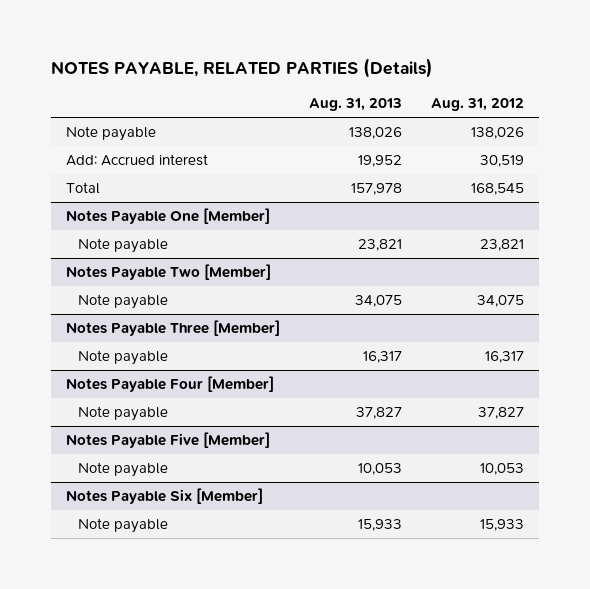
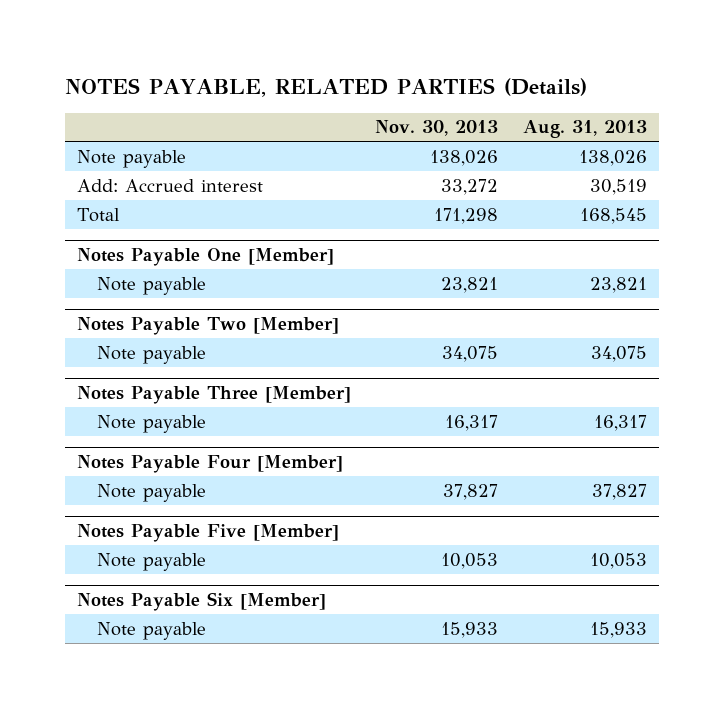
[431,98,525,112] Aug. 31, 2012 -> none
none -> [375,120,499,137] Nov. 30, 2013
[357,154,402,167] 19,952 -> [589,178,647,195] 30,519
[350,182,402,195] 157,978 -> [579,207,647,224] 168,545

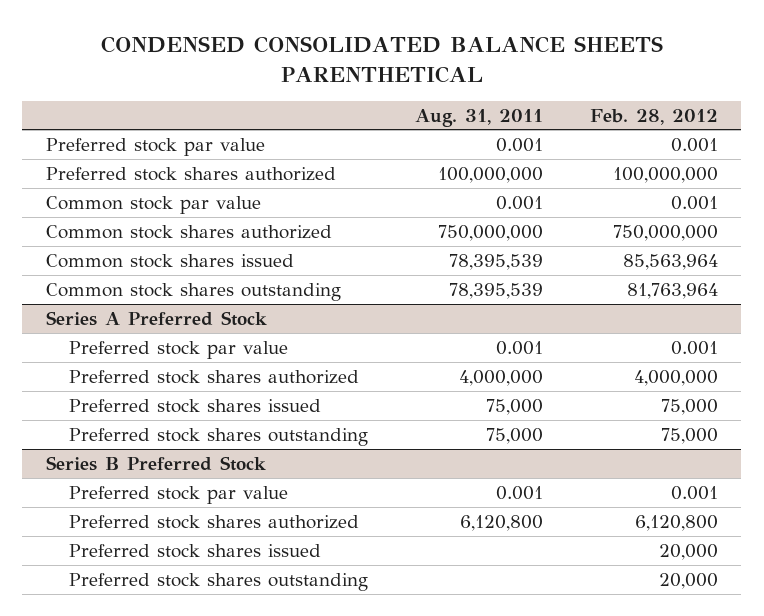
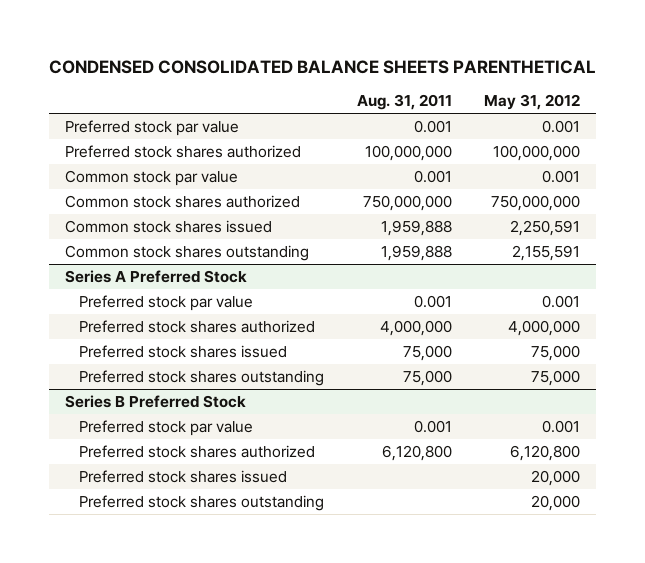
[589,108,718,125] Feb. 28, 2012 -> none
none -> [484,94,581,111] May 31, 2012
[448,253,543,270] 78,395,539 -> [380,220,452,237] 1,959,888
[448,282,543,299] 78,395,539 -> [380,245,452,262] 1,959,888

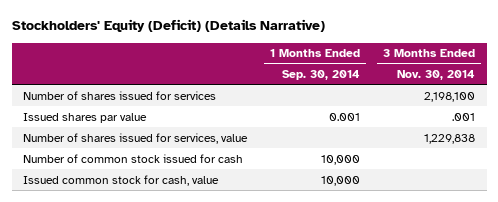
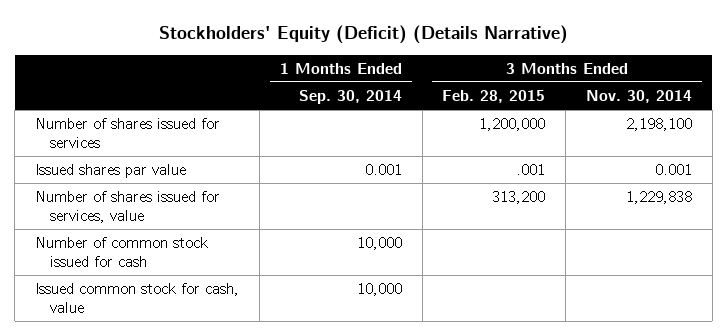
none -> [442,89,546,103] Feb. 28, 2015
[452,112,476,121] .001 -> [655,164,693,176] 0.001

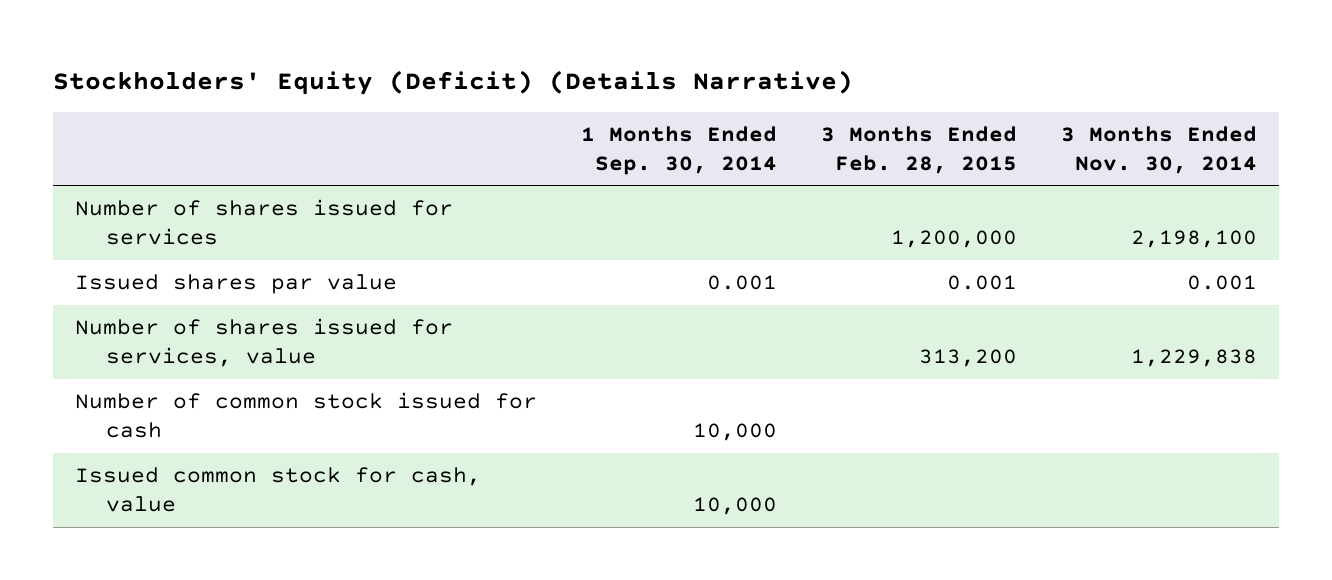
[516,164,546,176] .001 -> [947,275,1018,291] 0.001

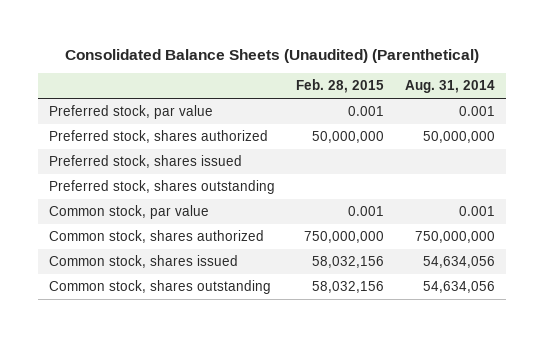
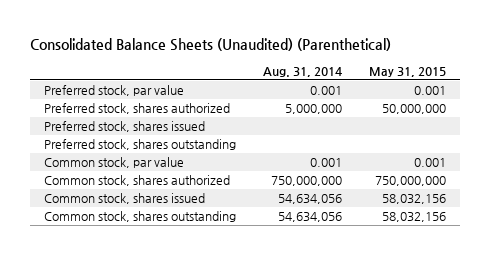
[295,79,384,94] Feb. 28, 2015 -> none
none -> [369,66,447,77] May 31, 2015
[423,131,496,144] 50,000,000 -> [284,104,342,115] 5,000,000

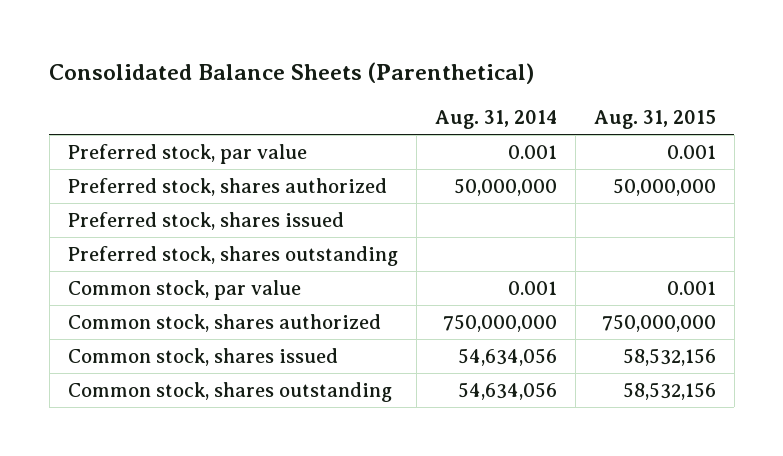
[30,38,392,52] Consolidated Balance Sheets (Unaudited) (Parenthetical) -> [49,61,535,84] Consolidated Balance Sheets (Parenthetical)
[369,66,447,77] May 31, 2015 -> none
none -> [593,109,716,129] Aug. 31, 2015
[284,104,342,115] 5,000,000 -> [453,177,557,196] 50,000,000

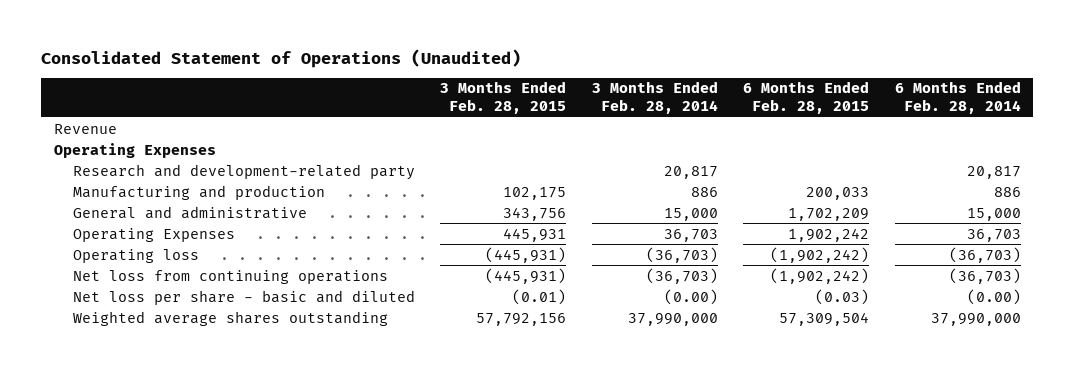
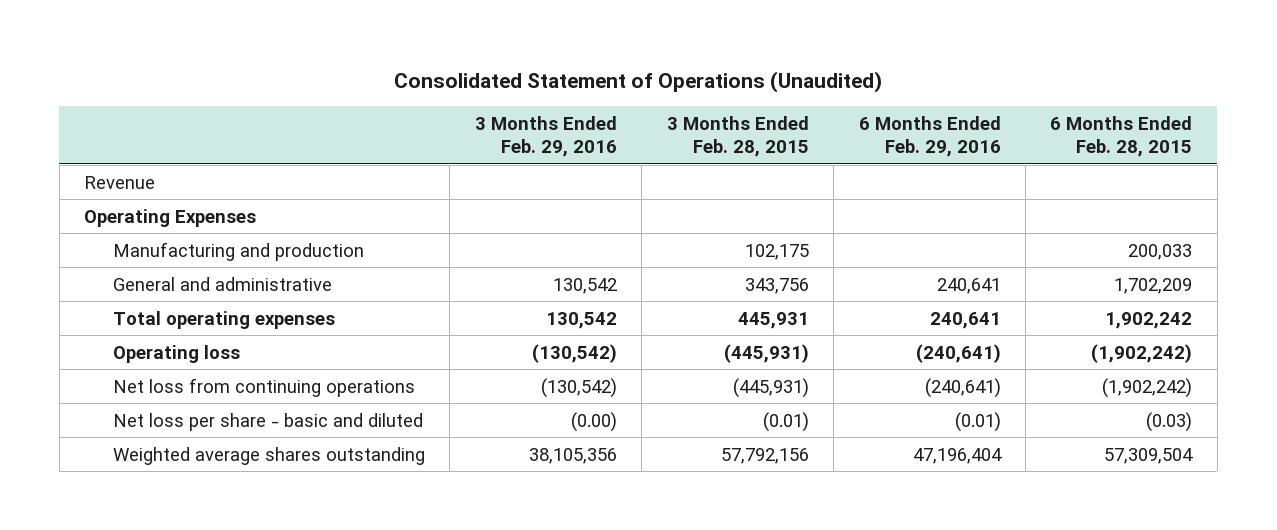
[591,81,718,114] 3 Months Ended Feb. 28, 2014 -> none
[894,81,1021,114] 6 Months Ended Feb. 28, 2014 -> none
none -> [474,115,617,158] 3 Months Ended Feb. 29, 2016
none -> [858,115,1001,158] 6 Months Ended Feb. 29, 2016
[72,163,415,180] Research and development-related party -> none
[72,227,235,242] Operating Expenses -> [112,310,335,329] Total operating expenses

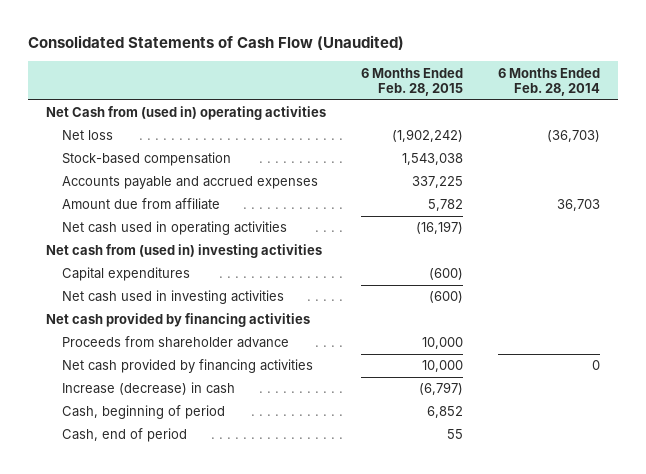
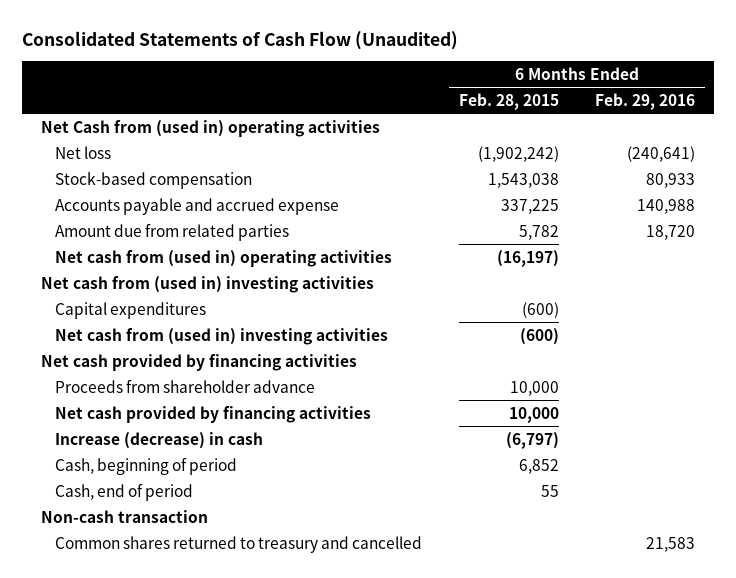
[498,67,601,97] 6 Months Ended Feb. 28, 2014 -> none
none -> [595,93,696,111] Feb. 29, 2016
[61,176,318,190] Accounts payable and accrued expenses -> [54,197,339,215] Accounts payable and accrued expense
[61,198,220,211] Amount due from affiliate -> [54,222,289,241] Amount due from related parties
[61,221,287,236] Net cash used in operating activities -> [54,249,392,267] Net cash from (used in) operating activities
[61,290,284,305] Net cash used in investing activities -> [54,327,388,345] Net cash from (used in) investing activities
none -> [40,509,208,523] Non-cash transaction
none -> [54,535,422,553] Common shares returned to treasury and cancelled

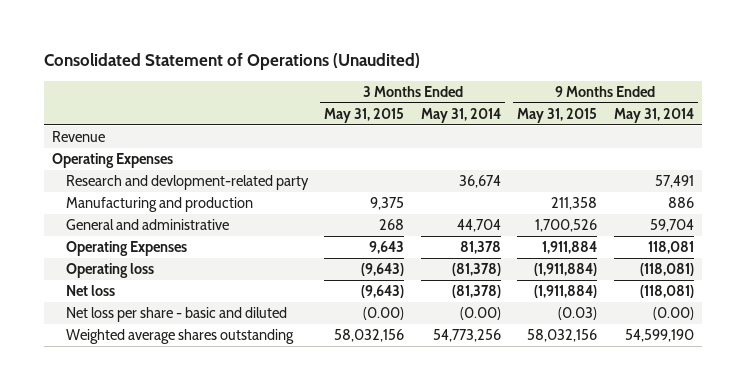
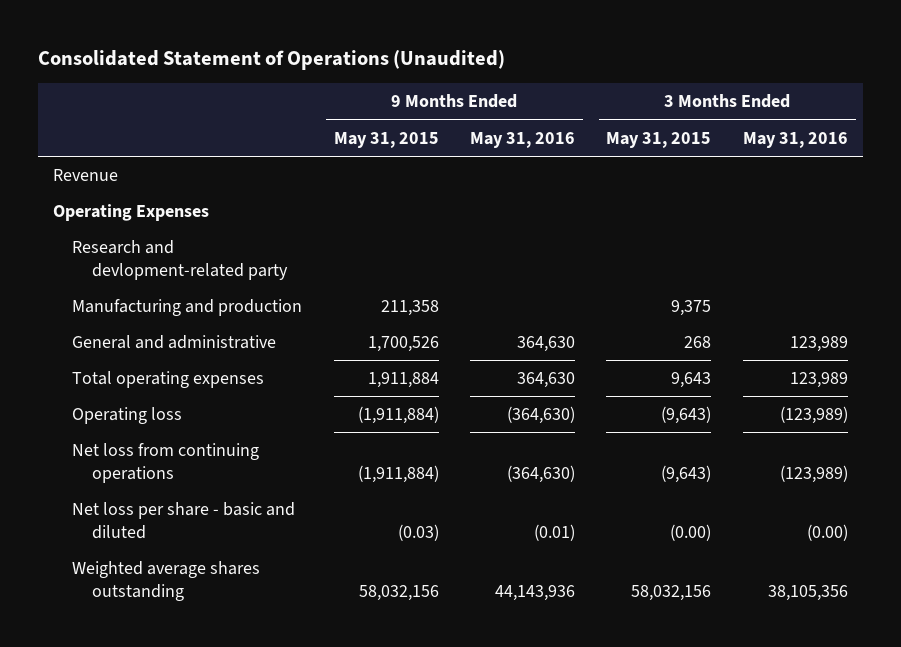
[420,107,501,123] May 31, 2014 -> none
[613,107,694,123] May 31, 2014 -> none
none -> [470,131,576,148] May 31, 2016
none -> [742,131,848,148] May 31, 2016
[65,241,187,257] Operating Expenses -> [72,371,265,389] Total operating expenses
[65,285,115,297] Net loss -> [72,443,260,483] Net loss from continuing operations

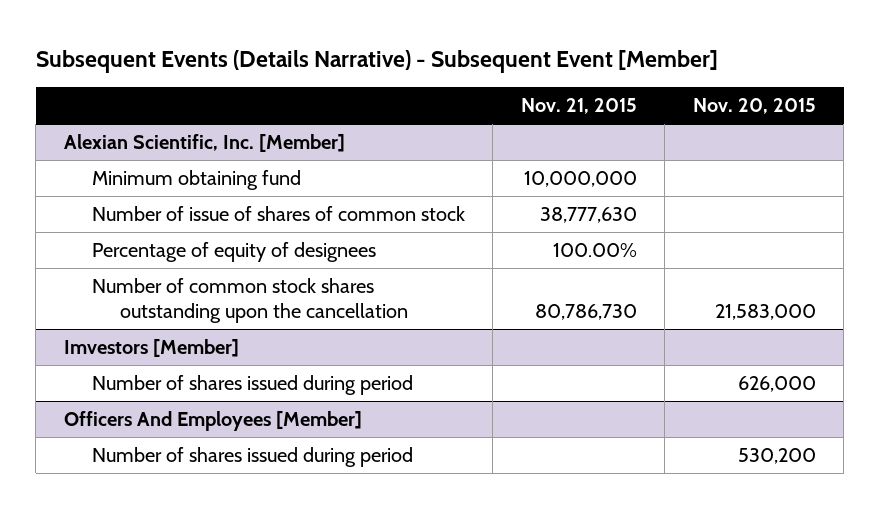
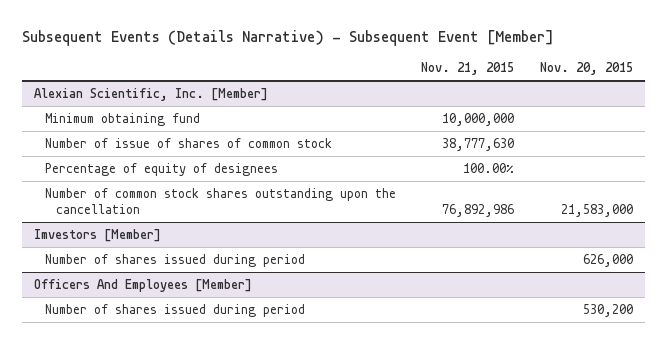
[534,304,637,321] 80,786,730 -> [442,203,515,217] 76,892,986

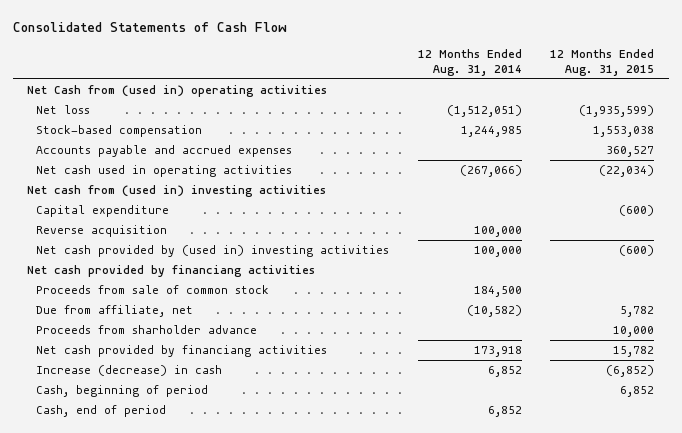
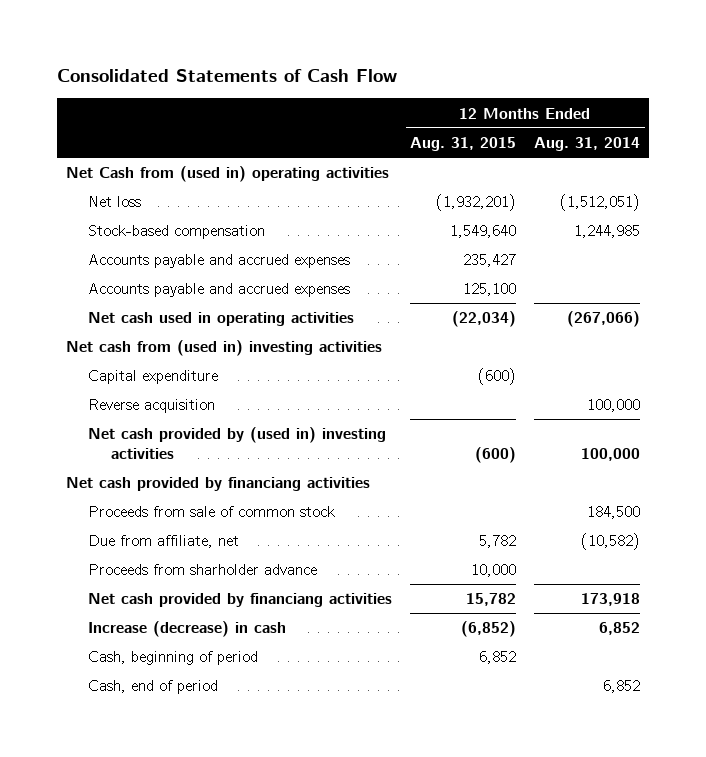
[579,105,655,118] (1,935,599) -> [436,194,517,212] (1,932,201)
[593,126,655,138] 1,553,038 -> [450,225,517,239] 1,549,640
[606,146,655,158] 360,527 -> [463,254,517,268] 235,427
none -> [88,283,351,298] Accounts payable and accrued expenses

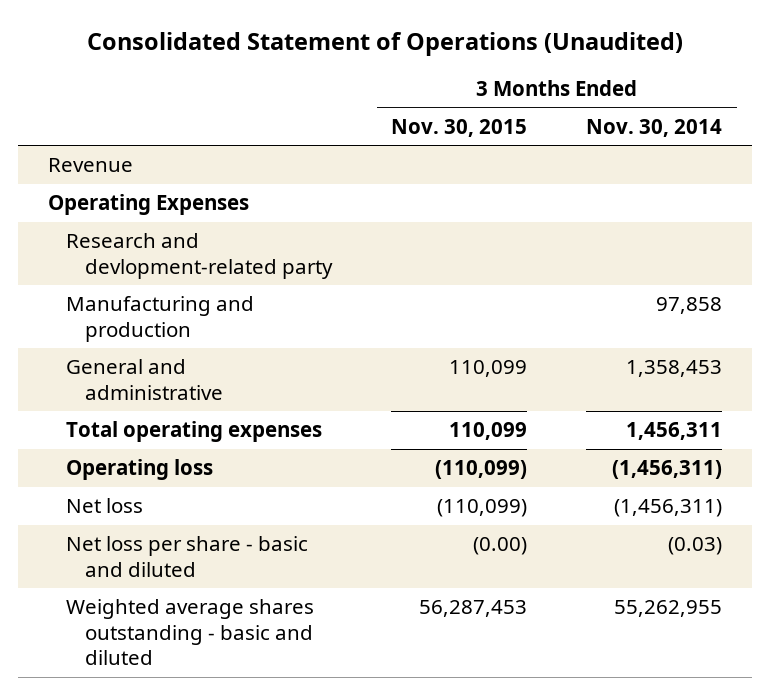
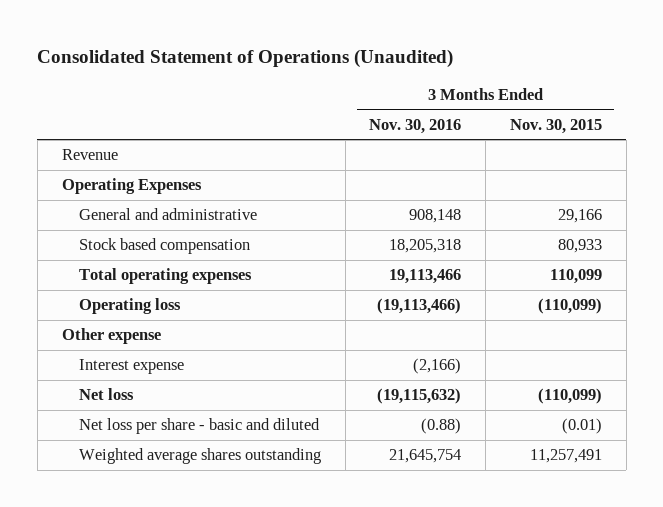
[586,118,723,137] Nov. 30, 2014 -> none
none -> [369,118,462,134] Nov. 30, 2016
[66,233,334,279] Research and devlopment-related party -> none
[66,296,255,342] Manufacturing and production -> none
[449,360,528,378] 110,099 -> [557,209,602,224] 29,166
none -> [78,238,250,255] Stock based compensation
none -> [61,328,161,345] Other expense
none -> [78,359,184,375] Interest expense
[473,537,528,556] (0.00) -> [561,418,602,435] (0.01)
[66,599,315,666] Weighted average shares outstanding - basic and diluted -> [78,448,321,465] Weighted average shares outstanding
[419,600,528,618] 56,287,453 -> [529,449,602,464] 11,257,491

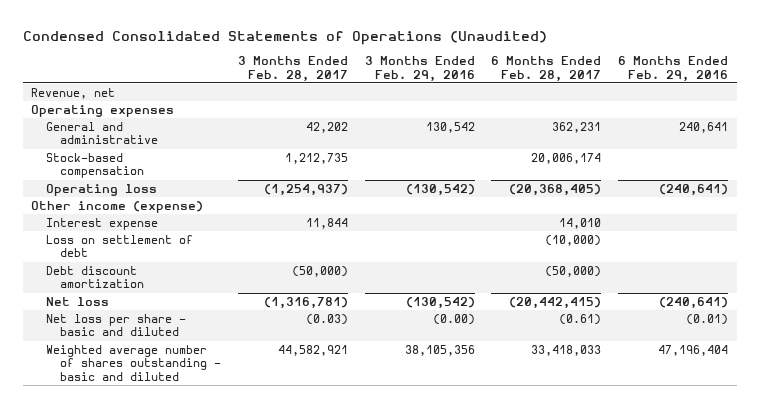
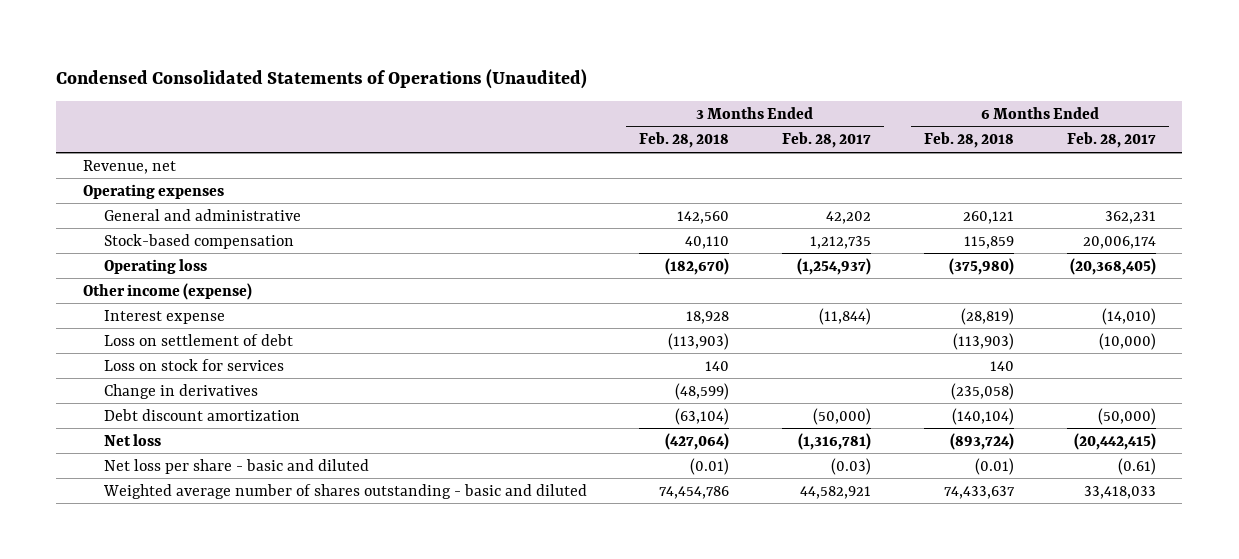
[364,56,475,82] 3 Months Ended Feb. 29, 2016 -> none
[618,56,729,82] 6 Months Ended Feb. 29, 2016 -> none
none -> [639,132,730,149] Feb. 28, 2018
none -> [924,132,1015,149] Feb. 28, 2018
[305,217,348,229] 11,844 -> [819,307,872,325] (11,844)
[559,217,602,229] 14,010 -> [1101,307,1156,325] (14,010)
none -> [103,358,284,371] Loss on stock for services
none -> [103,383,258,399] Change in derivatives

